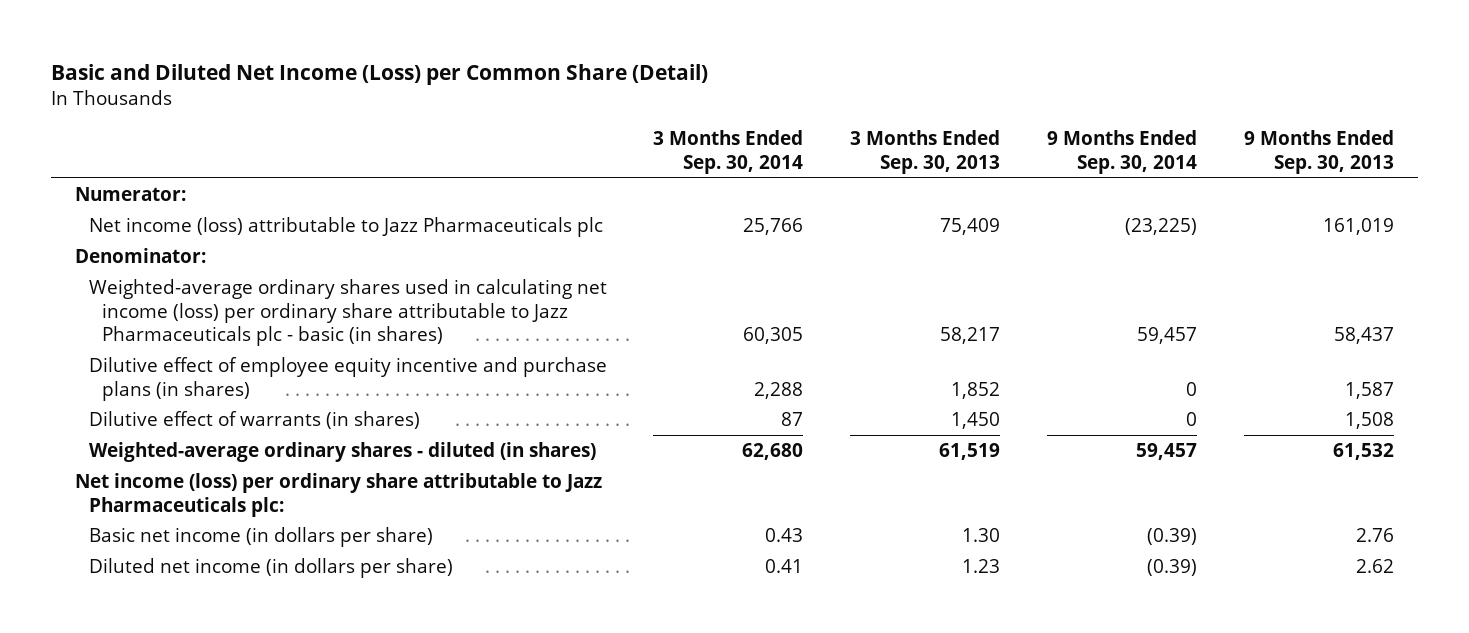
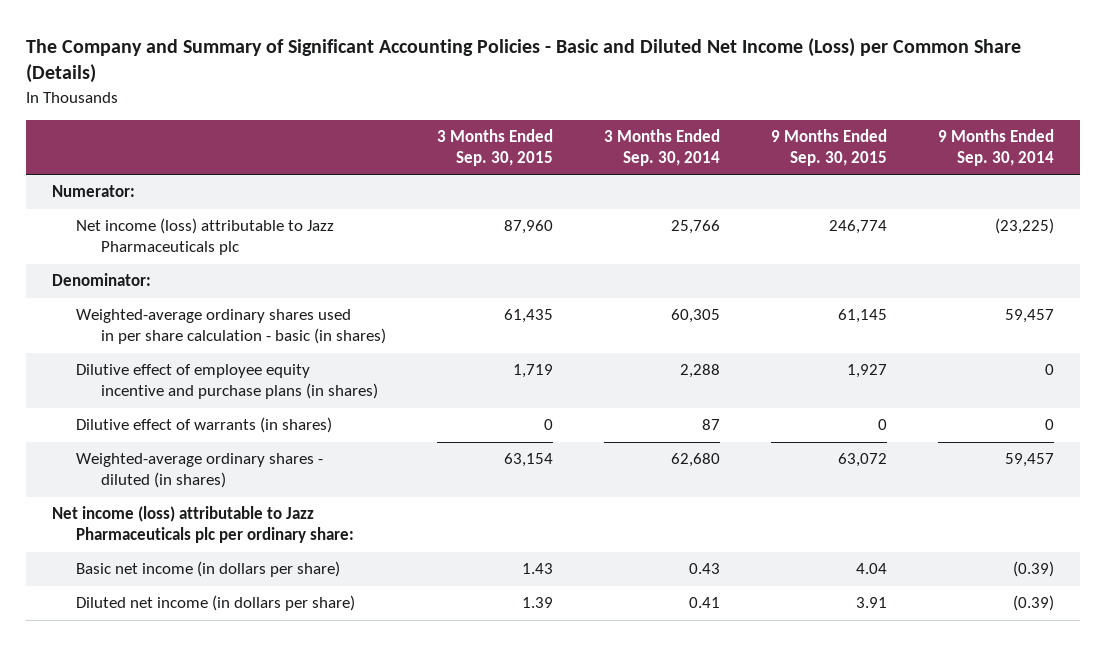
[51,63,709,85] Basic and Diluted Net Income (Loss) per Common Share (Detail) -> [26,37,1022,84] The Company and Summary of Significant Accounting Policies - Basic and Diluted Net Income (Loss) per Common Share (Details)
[850,130,1001,174] 3 Months Ended Sep. 30, 2013 -> none
[1244,130,1395,174] 9 Months Ended Sep. 30, 2013 -> none
none -> [436,129,553,166] 3 Months Ended Sep. 30, 2015
none -> [771,129,888,166] 9 Months Ended Sep. 30, 2015
[88,279,607,346] Weighted-average ordinary shares used in calculating net income (loss) per ordinary share attributable to Jazz Pharmaceuticals plc - basic (in shares) -> [76,309,386,345] Weighted-average ordinary shares used in per share calculation - basic (in shares)
[74,473,602,517] Net income (loss) per ordinary share attributable to Jazz Pharmaceuticals plc: -> [51,506,355,544] Net income (loss) attributable to Jazz Pharmaceuticals plc per ordinary share:

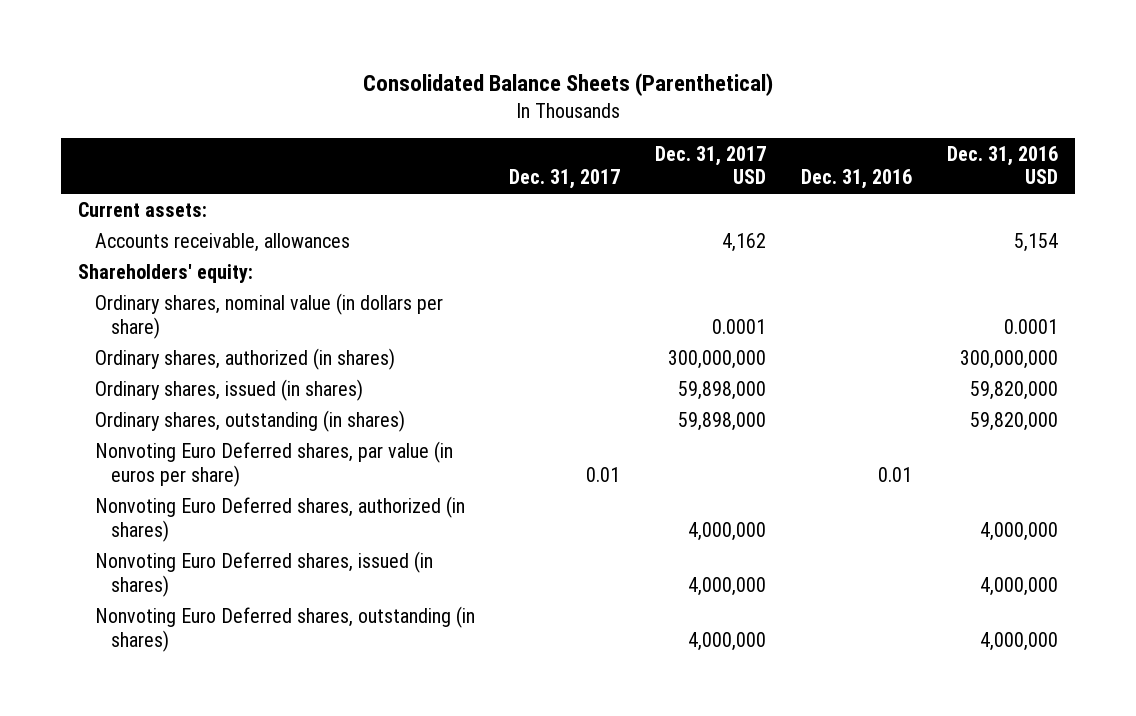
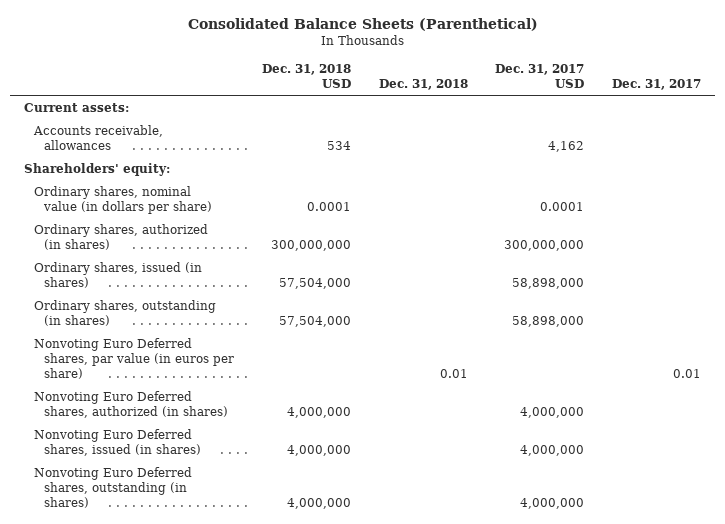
[800,169,912,190] Dec. 31, 2016 -> none
[946,145,1058,185] Dec. 31, 2016 USD -> none
none -> [262,64,352,89] Dec. 31, 2018 USD
none -> [378,79,468,91] Dec. 31, 2018
[678,380,767,400] 59,898,000 -> [512,277,585,289] 58,898,000
[678,411,767,431] 59,898,000 -> [512,315,585,327] 58,898,000

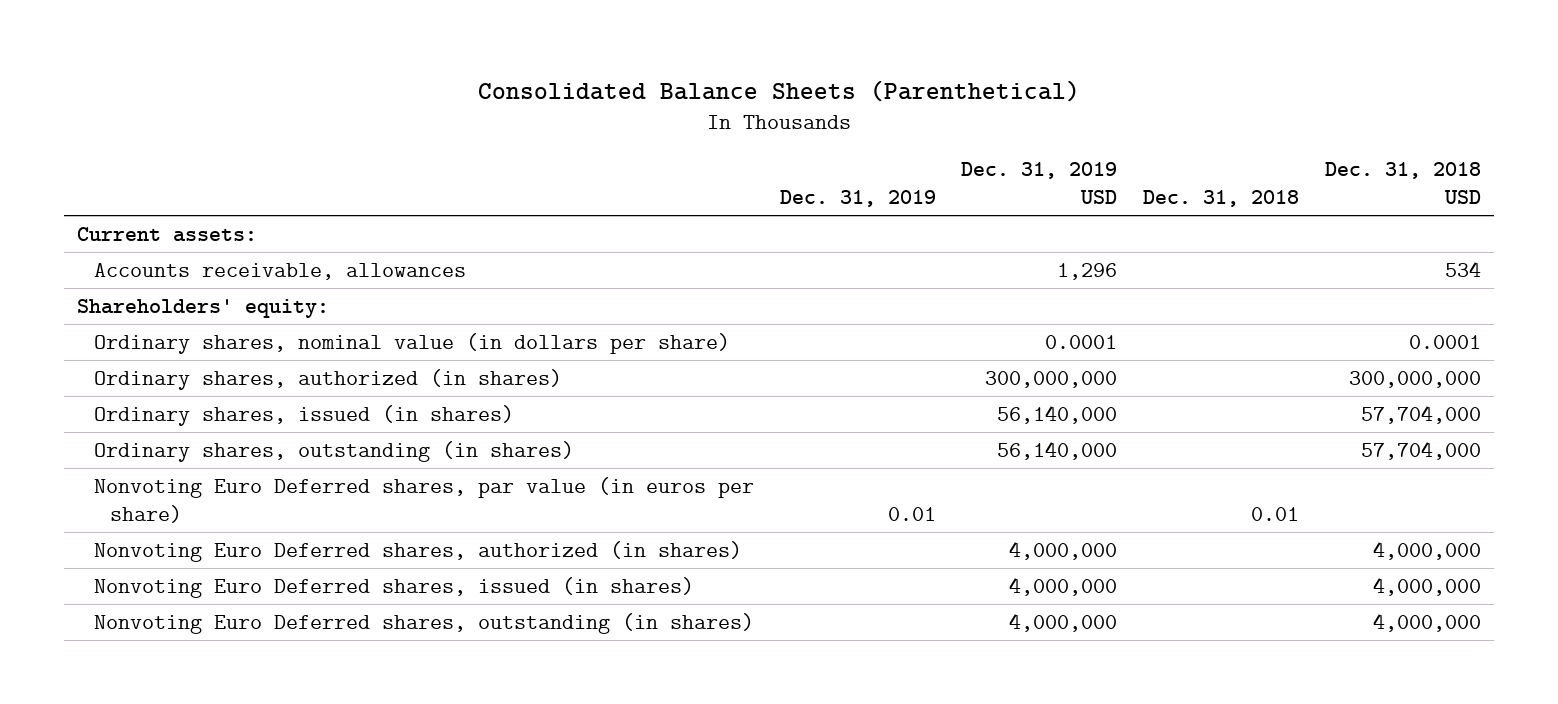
[495,64,585,89] Dec. 31, 2017 USD -> none
[612,79,702,91] Dec. 31, 2017 -> none
none -> [779,189,936,207] Dec. 31, 2019
none -> [961,161,1118,204] Dec. 31, 2019 USD
[279,277,352,289] 57,504,000 -> [1361,404,1482,424] 57,704,000
[279,315,352,327] 57,504,000 -> [1361,440,1482,460] 57,704,000

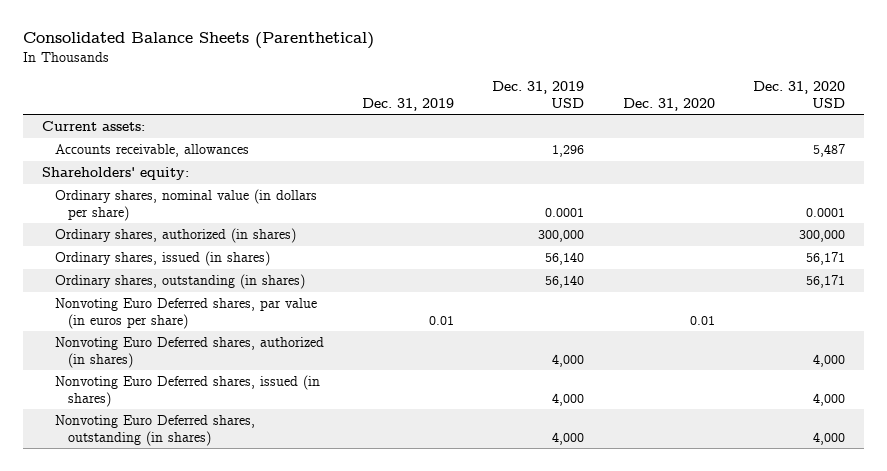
[1143,189,1300,207] Dec. 31, 2018 -> none
[1325,161,1482,204] Dec. 31, 2018 USD -> none
none -> [622,97,715,111] Dec. 31, 2020
none -> [753,80,846,108] Dec. 31, 2020 USD
[985,370,1118,388] 300,000,000 -> [538,229,585,242] 300,000
[997,404,1118,424] 56,140,000 -> [545,251,585,265] 56,140
[997,440,1118,460] 56,140,000 -> [545,274,585,288] 56,140
[1009,540,1118,560] 4,000,000 -> [552,353,585,367] 4,000
[1009,576,1118,596] 4,000,000 -> [552,392,585,406] 4,000
[1009,612,1118,632] 4,000,000 -> [552,431,585,445] 4,000

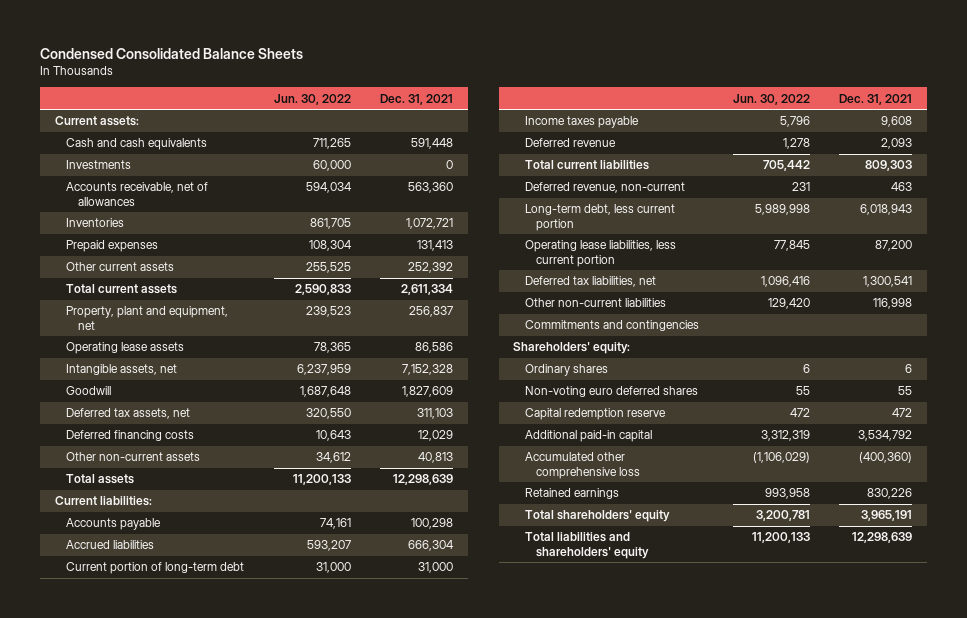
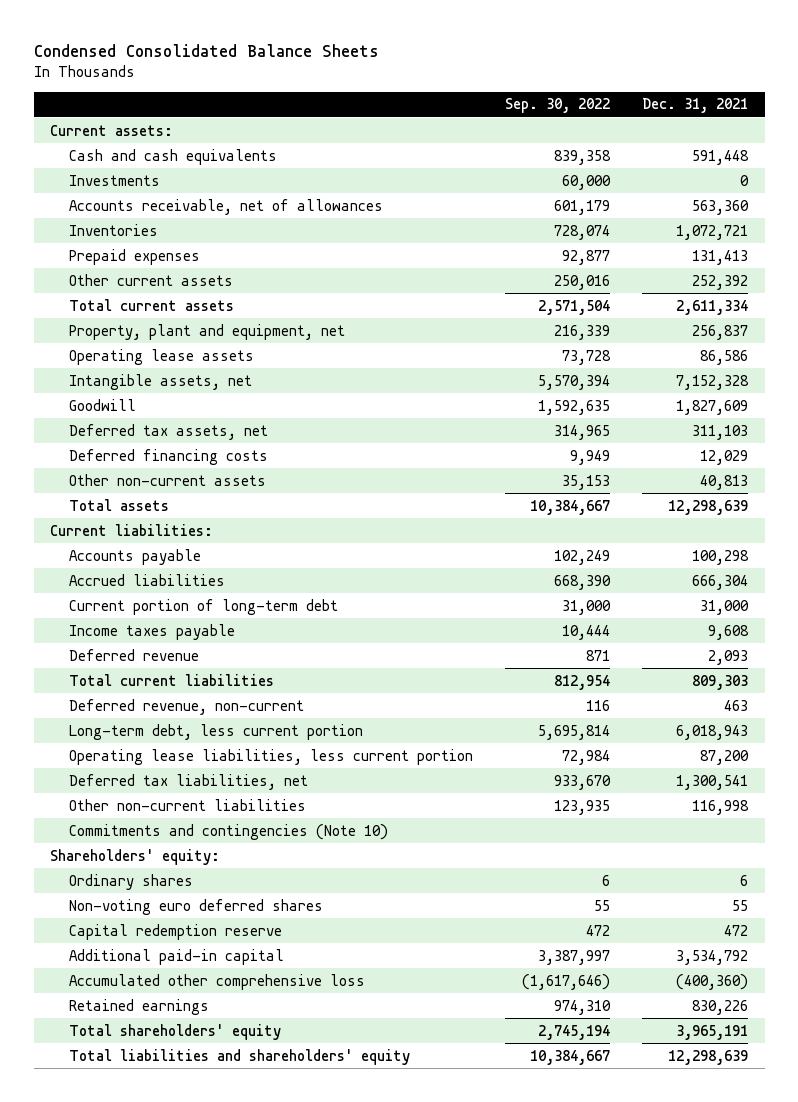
[273,93,351,105] Jun. 30, 2022 -> none
none -> [505,98,611,114] Sep. 30, 2022
[524,320,699,332] Commitments and contingencies -> [69,823,389,840] Commitments and contingencies (Note 10)

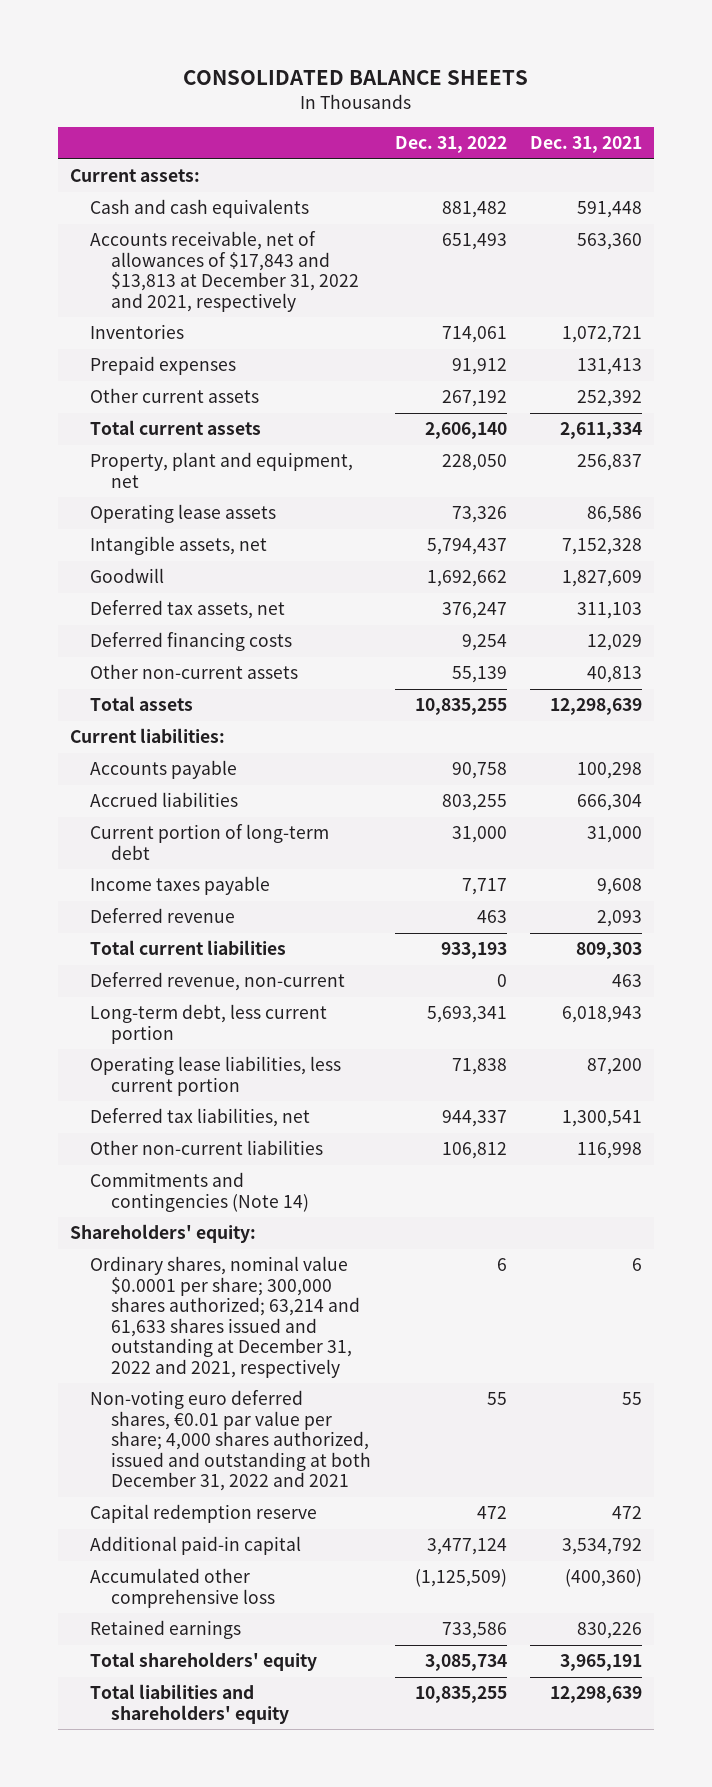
[33,43,379,57] Condensed Consolidated Balance Sheets -> [182,70,528,86] CONSOLIDATED BALANCE SHEETS
[505,98,611,114] Sep. 30, 2022 -> none
none -> [394,136,507,154] Dec. 31, 2022
[69,174,161,186] Investments -> none
[69,198,384,215] Accounts receivable, net of allowances -> [90,231,360,312] Accounts receivable, net of allowances of $17,843 and $13,813 at December 31, 2022 and 2021, respectively
[69,823,389,840] Commitments and contingencies (Note 10) -> [90,1172,310,1212] Commitments and contingencies (Note 14)
[69,873,194,890] Ordinary shares -> [90,1256,361,1378] Ordinary shares, nominal value $0.0001 per share; 300,000 shares authorized; 63,214 and 61,633 shares issued and outstanding at December 31, 2022 and 2021, respectively
[69,898,324,915] Non-voting euro deferred shares -> [90,1390,372,1492] Non-voting euro deferred shares, €0.01 par value per share; 4,000 shares authorized, issued and outstanding at both December 31, 2022 and 2021

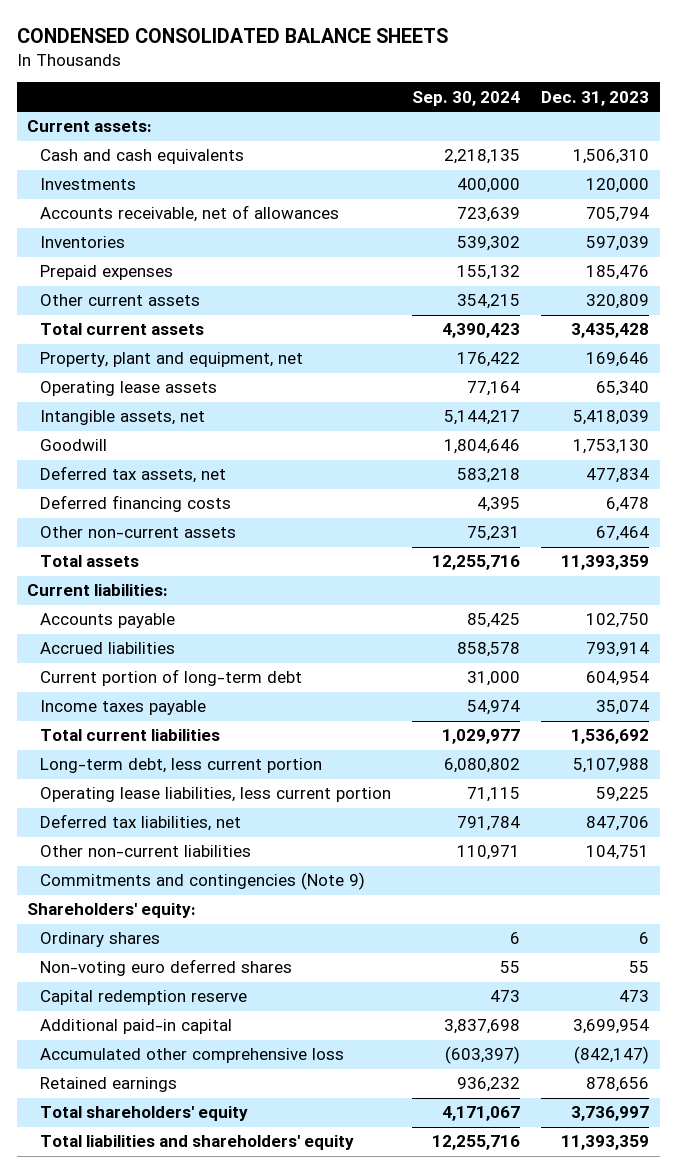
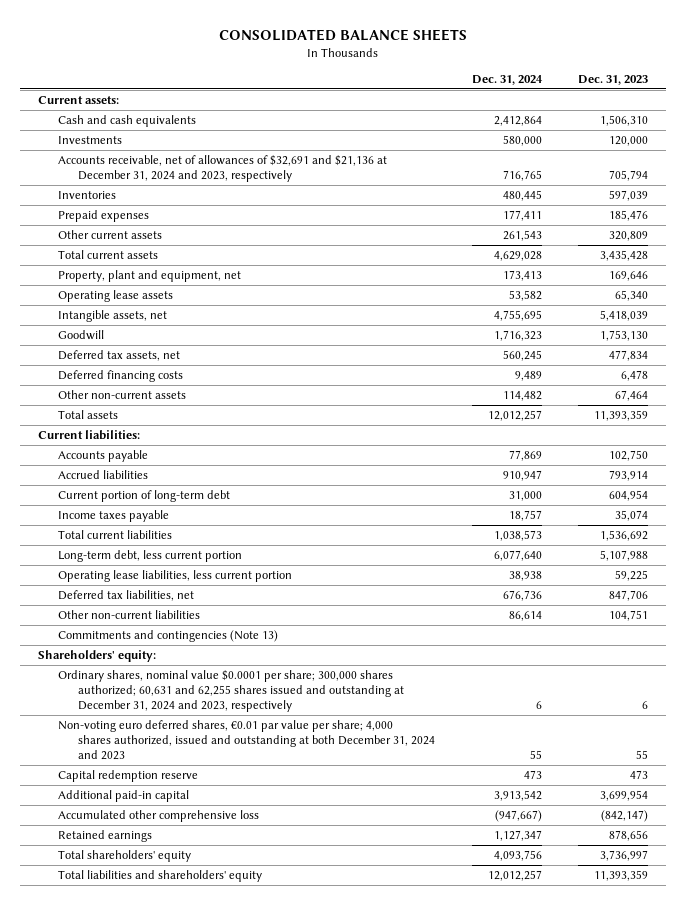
[16,28,448,44] CONDENSED CONSOLIDATED BALANCE SHEETS -> [219,28,468,41] CONSOLIDATED BALANCE SHEETS
[412,90,521,106] Sep. 30, 2024 -> none
none -> [471,75,543,86] Dec. 31, 2024
[40,205,340,223] Accounts receivable, net of allowances -> [58,154,388,183] Accounts receivable, net of allowances of $32,691 and $21,136 at December 31, 2024 and 2023, respectively
[40,872,366,891] Commitments and contingencies (Note 9) -> [58,629,279,642] Commitments and contingencies (Note 13)
[40,932,161,948] Ordinary shares -> [58,669,405,713] Ordinary shares, nominal value $0.0001 per share; 300,000 shares authorized; 60,631 and 62,255 shares issued and outstanding at December 31, 2024 and 2023, respectively
[40,959,293,977] Non-voting euro deferred shares -> [58,719,436,761] Non-voting euro deferred shares, €0.01 par value per share; 4,000 shares authorized, issued and outstanding at both December 31, 2024 and 2023

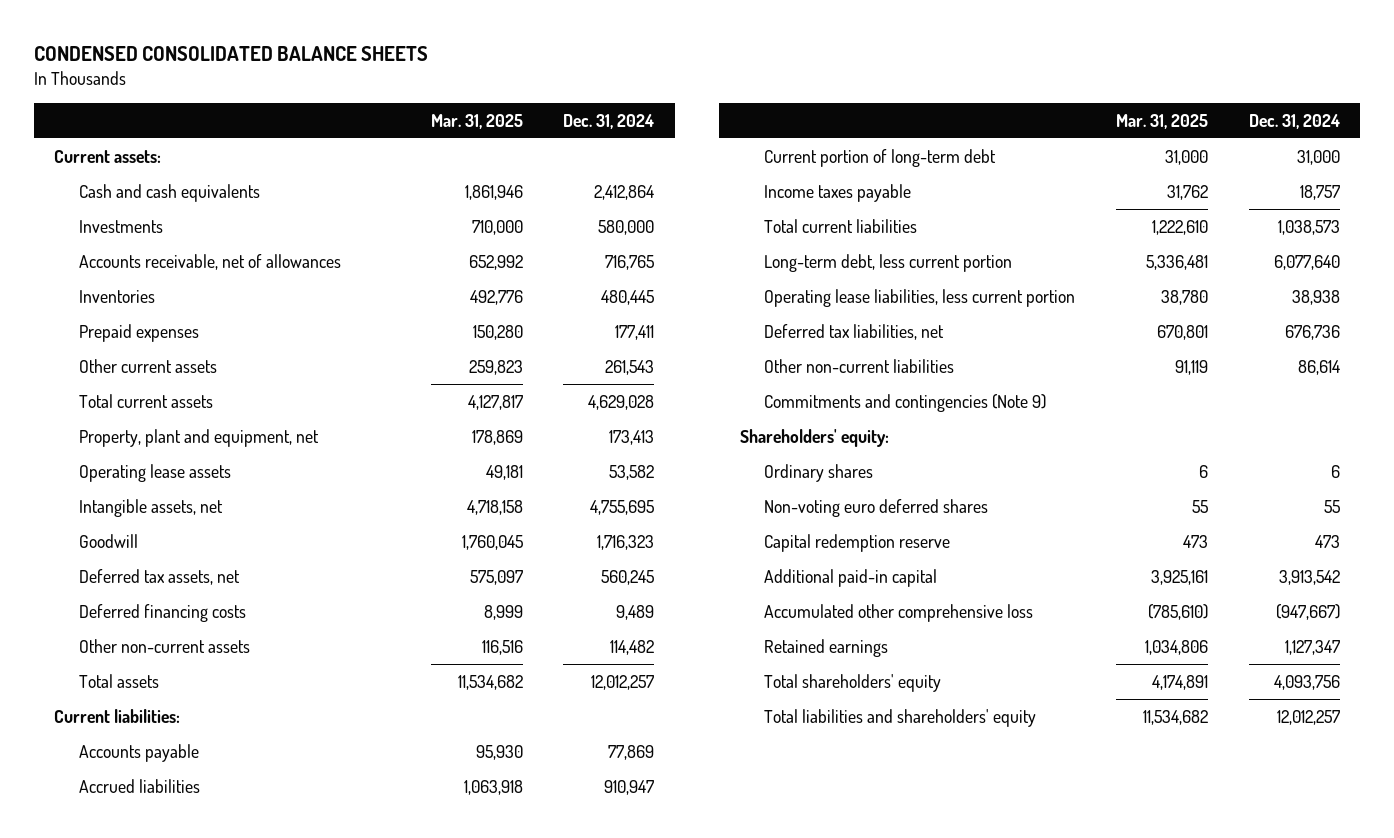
[219,28,468,41] CONSOLIDATED BALANCE SHEETS -> [33,46,428,62] CONDENSED CONSOLIDATED BALANCE SHEETS
[578,75,649,86] Dec. 31, 2023 -> none
none -> [430,113,523,129] Mar. 31, 2025
[58,154,388,183] Accounts receivable, net of allowances of $32,691 and $21,136 at December 31, 2024 and 2023, respectively -> [78,254,341,271] Accounts receivable, net of allowances
[58,629,279,642] Commitments and contingencies (Note 13) -> [763,394,1046,413] Commitments and contingencies (Note 9)
[58,669,405,713] Ordinary shares, nominal value $0.0001 per share; 300,000 shares authorized; 60,631 and 62,255 shares issued and outstanding at December 31, 2024 and 2023, respectively -> [763,464,873,483] Ordinary shares
[58,719,436,761] Non-voting euro deferred shares, €0.01 par value per share; 4,000 shares authorized, issued and outstanding at both December 31, 2024 and 2023 -> [763,499,988,518] Non-voting euro deferred shares

